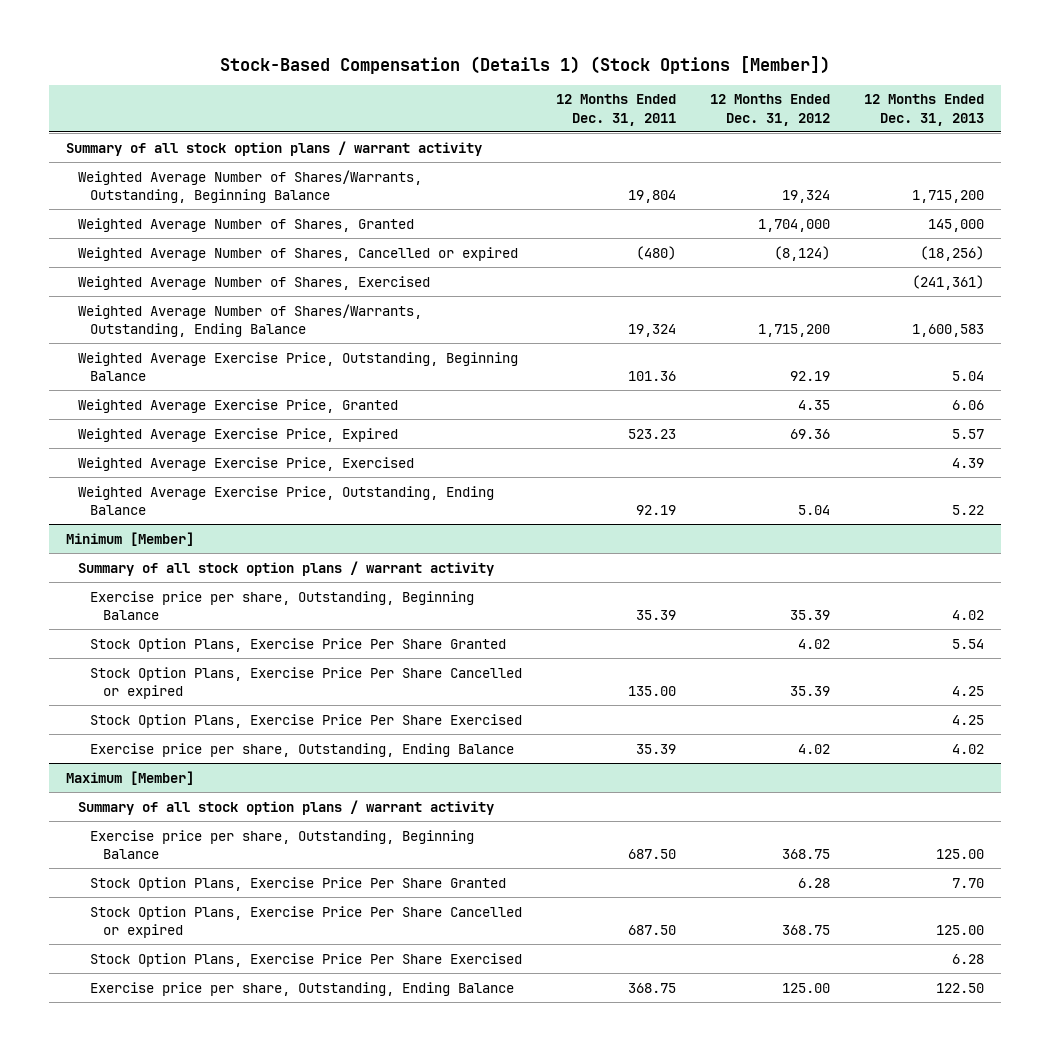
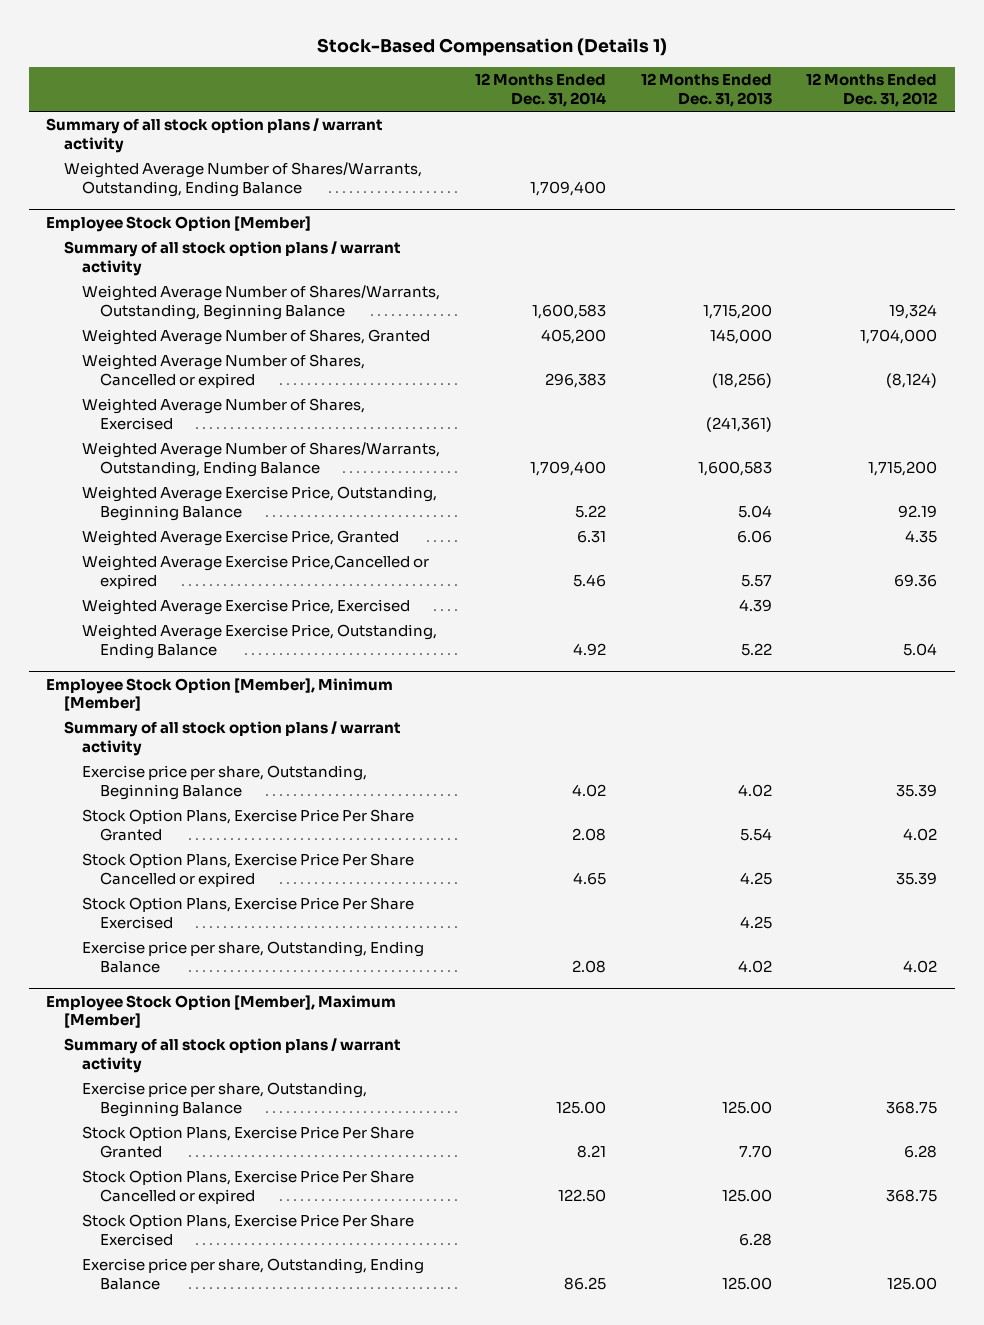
[219,55,830,74] Stock-Based Compensation (Details 1) (Stock Options [Member]) -> [316,38,667,57] Stock-Based Compensation (Details 1)
[556,94,677,126] 12 Months Ended Dec. 31, 2011 -> none
none -> [474,73,606,108] 12 Months Ended Dec. 31, 2014
none -> [64,162,423,197] Weighted Average Number of Shares/Warrants, Outstanding, Ending Balance
none -> [46,215,312,232] Employee Stock Option [Member]
none -> [64,241,402,276] Summary of all stock option plans / warrant activity
[78,427,399,442] Weighted Average Exercise Price, Expired -> [82,555,430,589] Weighted Average Exercise Price,Cancelled or expired
[65,531,194,546] Minimum [Member] -> none
none -> [46,677,394,712] Employee Stock Option [Member], Minimum [Member]
[65,770,194,785] Maximum [Member] -> none
none -> [46,994,397,1029] Employee Stock Option [Member], Maximum [Member]
[936,982,985,993] 122.50 -> [721,1276,772,1290] 125.00

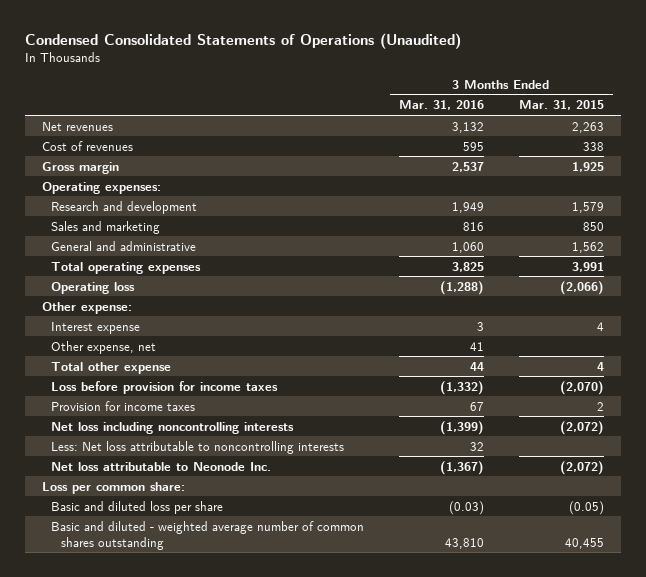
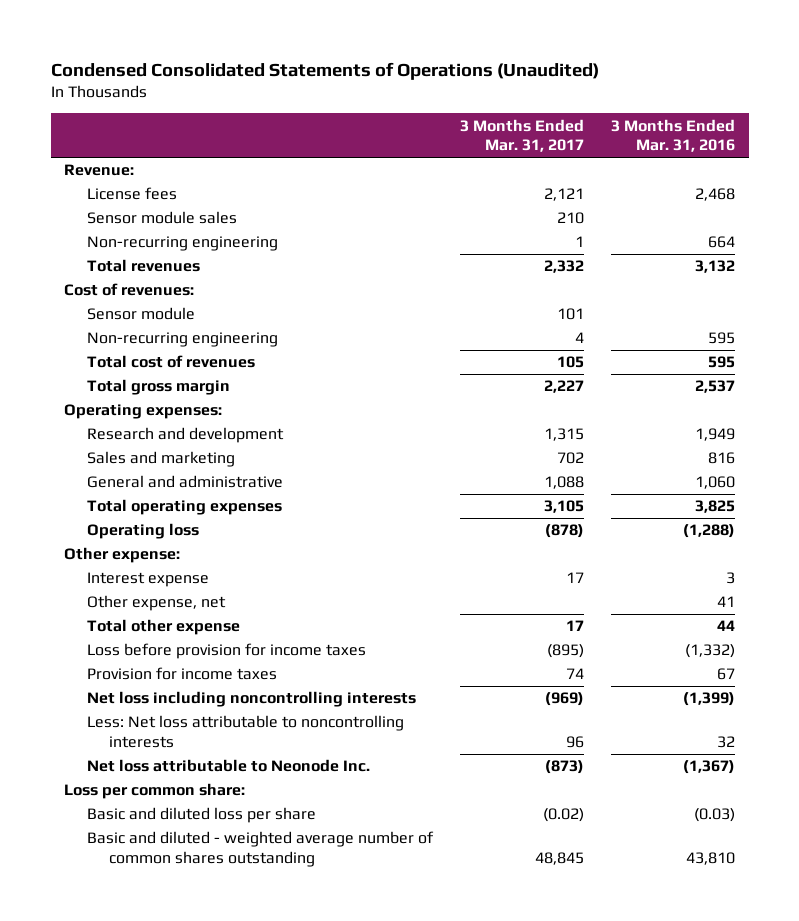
[518,100,604,111] Mar. 31, 2015 -> none
none -> [459,118,584,153] 3 Months Ended Mar. 31, 2017
none -> [64,164,135,177] Revenue:
none -> [86,187,177,201] License fees
none -> [86,211,237,225] Sensor module sales
none -> [86,236,278,252] Non-recurring engineering
[42,121,114,131] Net revenues -> [86,259,200,273] Total revenues
none -> [64,283,195,297] Cost of revenues:
none -> [86,307,195,321] Sensor module
none -> [86,332,278,348] Non-recurring engineering
[42,140,134,151] Cost of revenues -> [86,355,255,369] Total cost of revenues
[42,161,120,174] Gross margin -> [86,379,230,396] Total gross margin

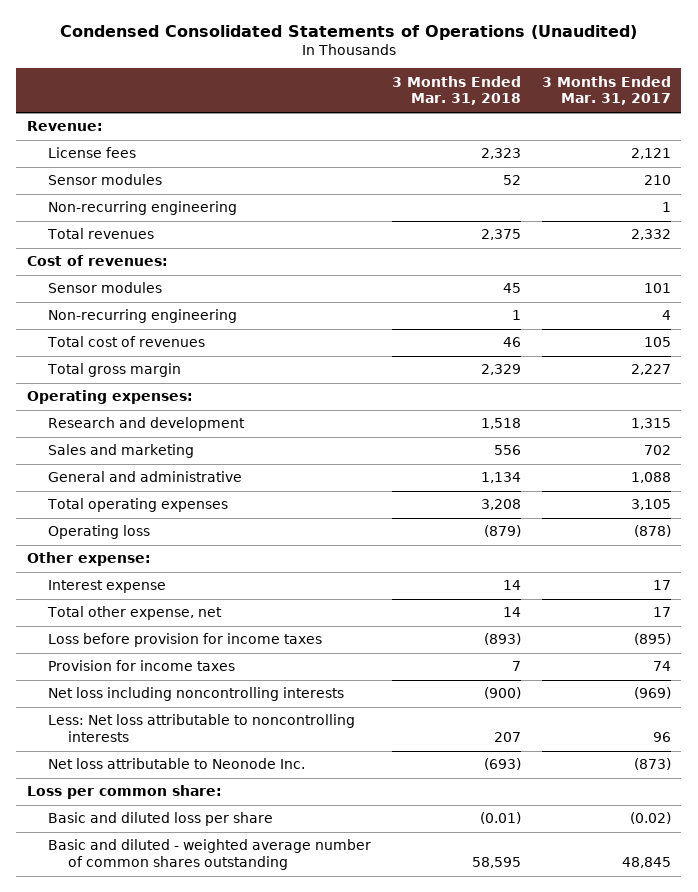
[611,118,736,153] 3 Months Ended Mar. 31, 2016 -> none
none -> [391,75,521,106] 3 Months Ended Mar. 31, 2018
[86,211,237,225] Sensor module sales -> [47,174,162,186] Sensor modules
[86,307,195,321] Sensor module -> [47,282,162,294] Sensor modules
[86,595,226,612] Other expense, net -> none
[86,619,240,636] Total other expense -> [46,606,222,621] Total other expense, net

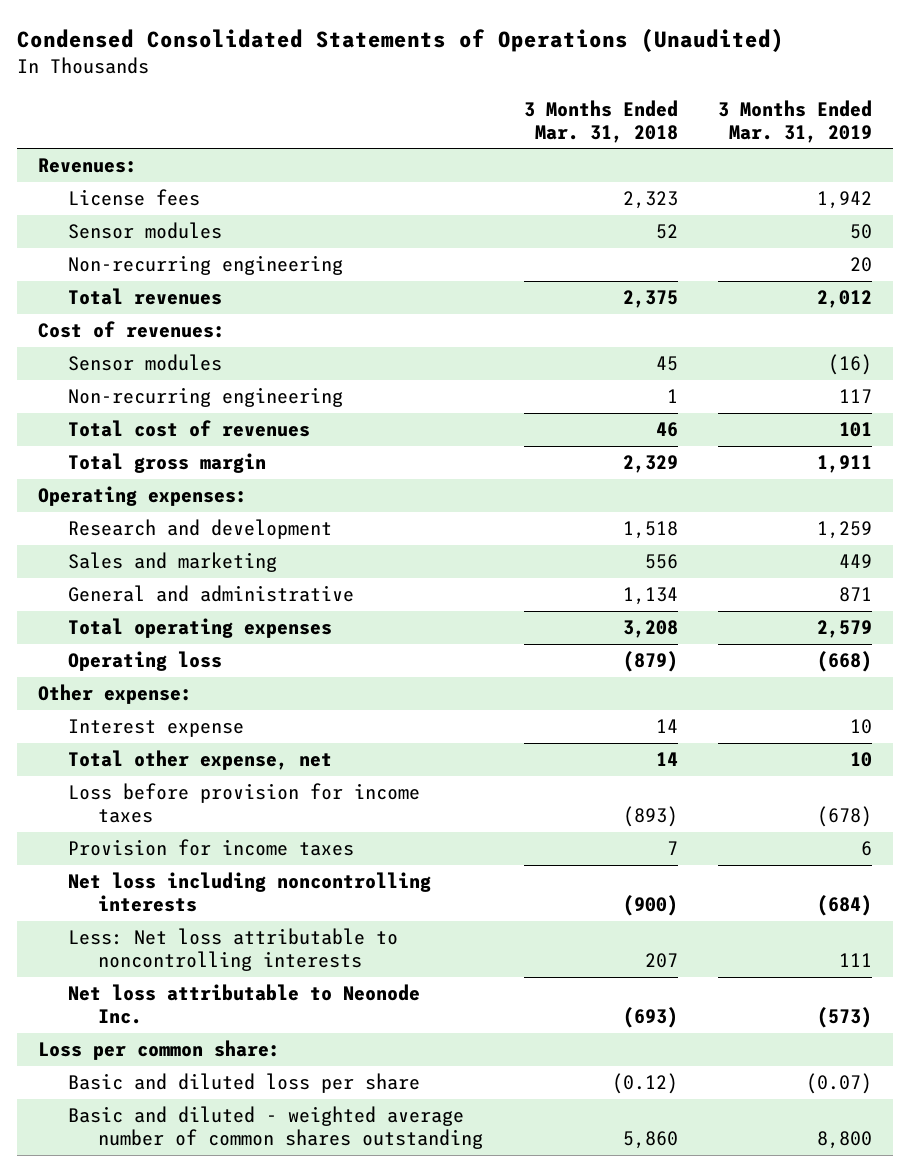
[541,75,671,106] 3 Months Ended Mar. 31, 2017 -> none
none -> [718,100,873,143] 3 Months Ended Mar. 31, 2019
[27,121,104,132] Revenue: -> [37,158,137,174] Revenues:
[479,812,521,825] (0.01) -> [611,1073,678,1095] (0.12)
[471,857,521,869] 58,595 -> [622,1130,678,1149] 5,860

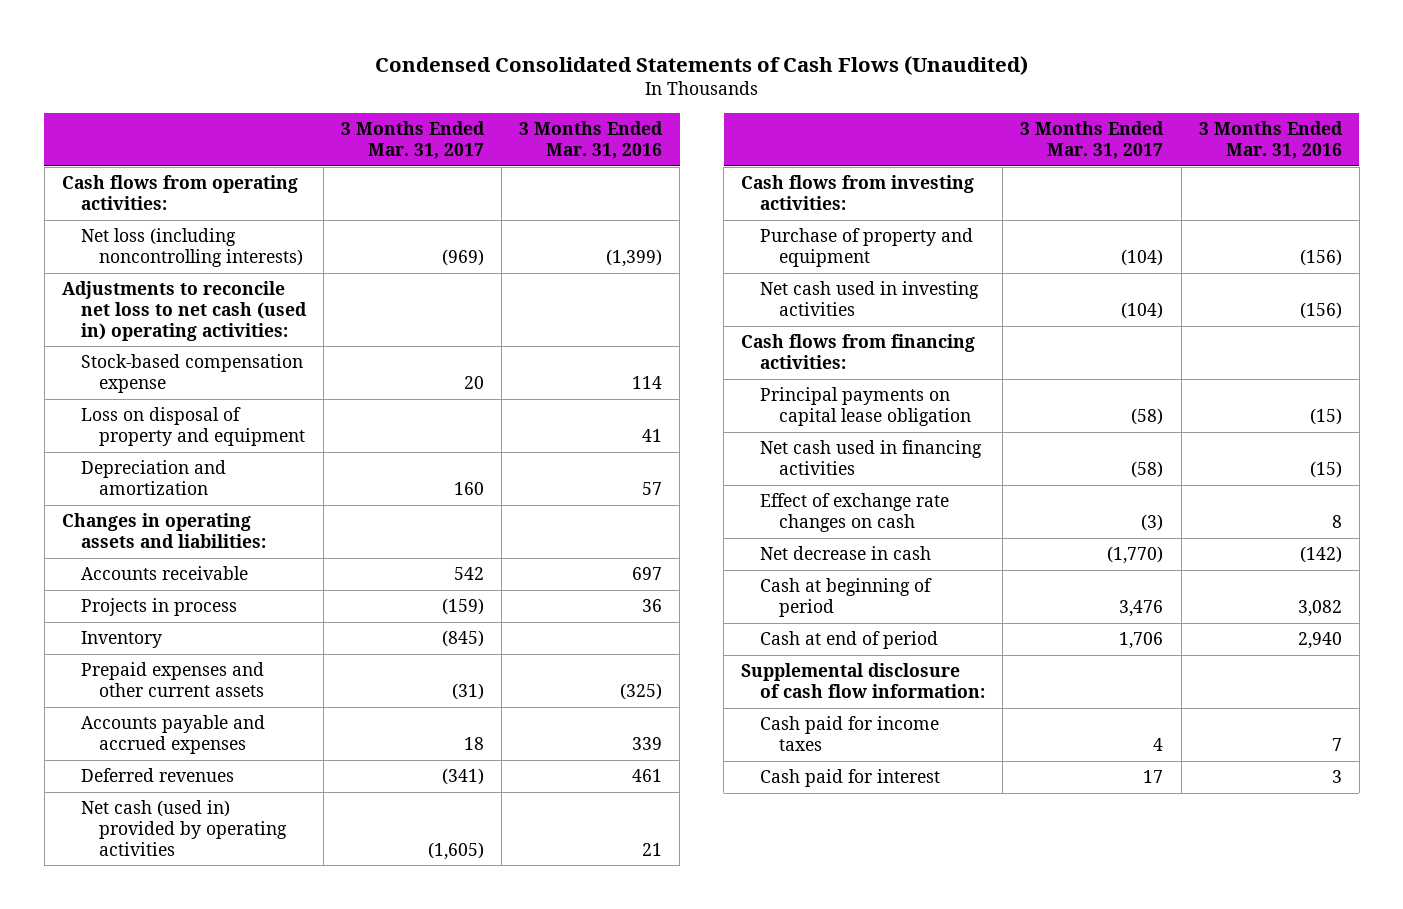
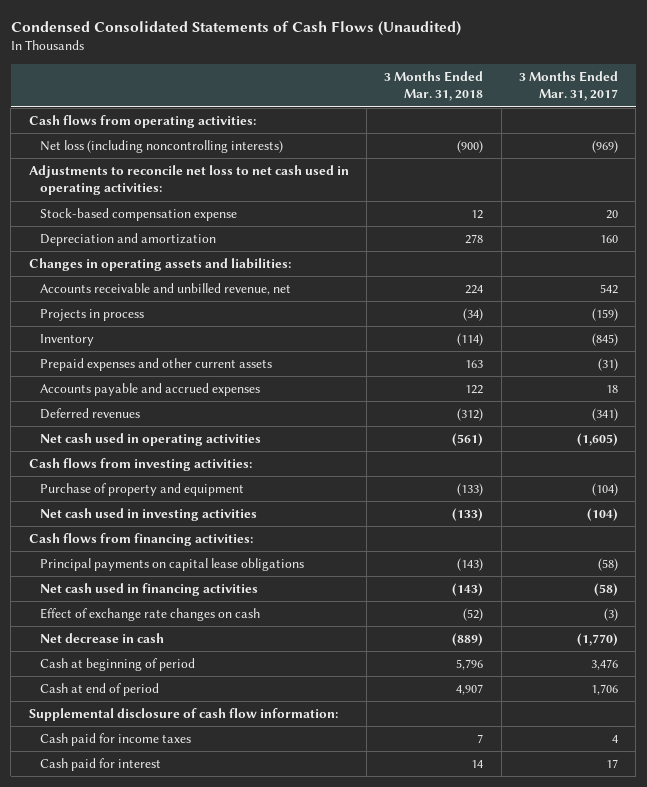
[519,121,664,159] 3 Months Ended Mar. 31, 2016 -> none
none -> [384,70,484,102] 3 Months Ended Mar. 31, 2018
[61,281,307,341] Adjustments to reconcile net loss to net cash (used in) operating activities: -> [28,165,349,196] Adjustments to reconcile net loss to net cash used in operating activities:
[80,407,306,446] Loss on disposal of property and equipment -> none
[80,566,248,581] Accounts receivable -> [39,283,291,296] Accounts receivable and unbilled revenue, net
[80,800,288,856] Net cash (used in) provided by operating activities -> [39,433,261,447] Net cash used in operating activities
[760,387,972,426] Principal payments on capital lease obligation -> [39,558,304,572] Principal payments on capital lease obligations

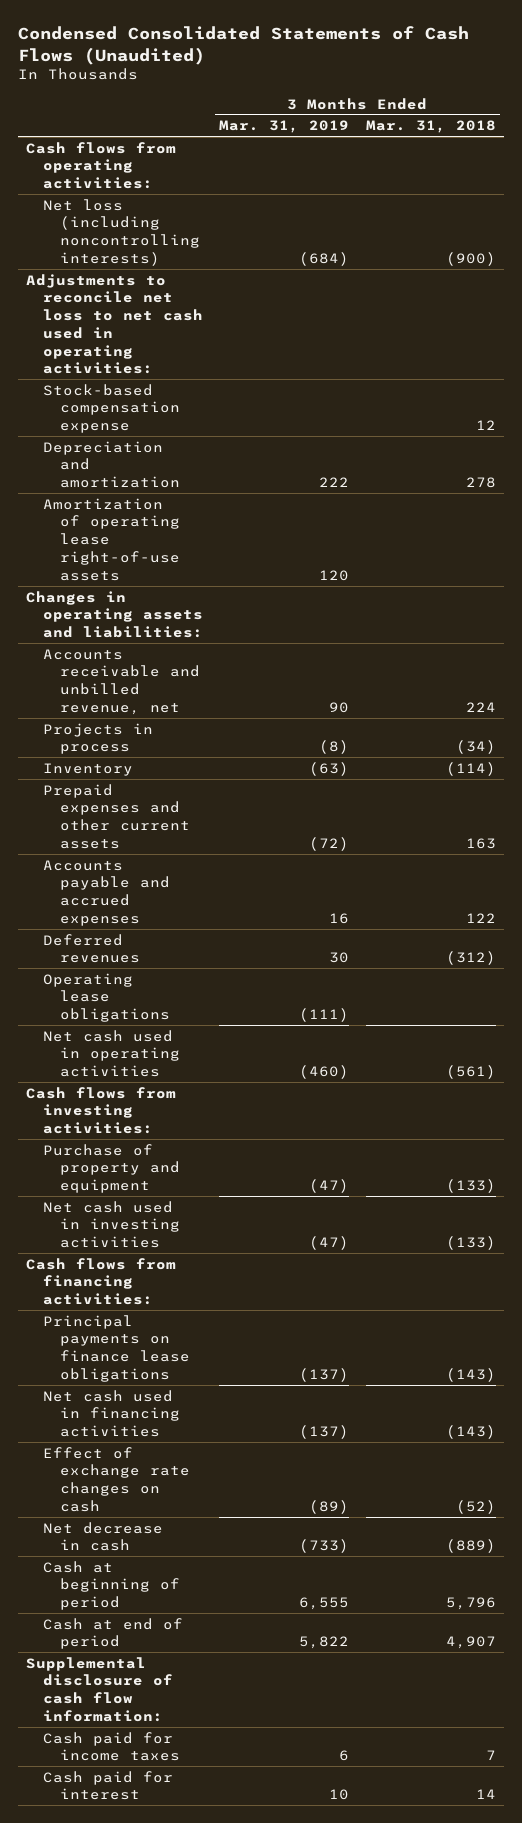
[518,70,618,102] 3 Months Ended Mar. 31, 2017 -> none
none -> [219,120,350,134] Mar. 31, 2019
none -> [43,497,180,581] Amortization of operating lease right-of-use assets
none -> [43,972,170,1023] Operating lease obligations
[39,558,304,572] Principal payments on capital lease obligations -> [43,1314,190,1382] Principal payments on finance lease obligations

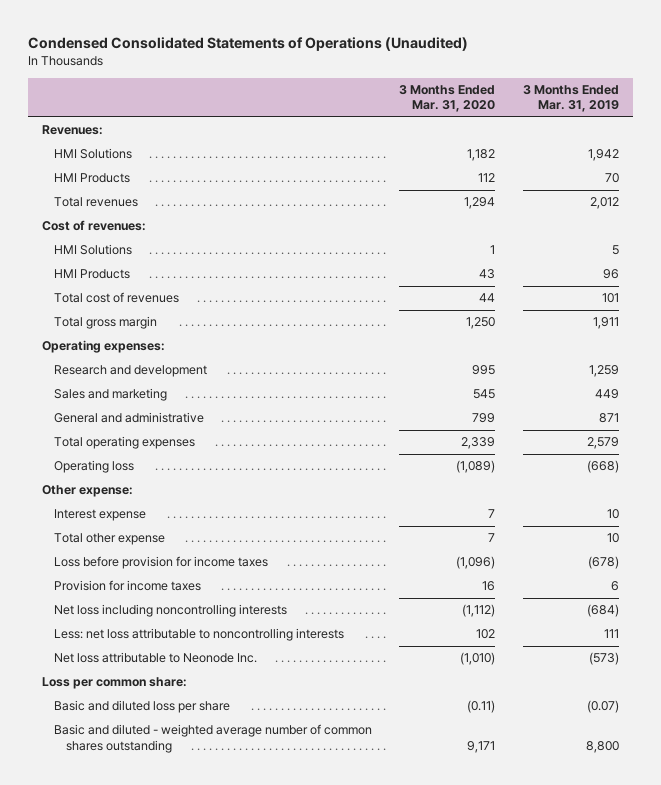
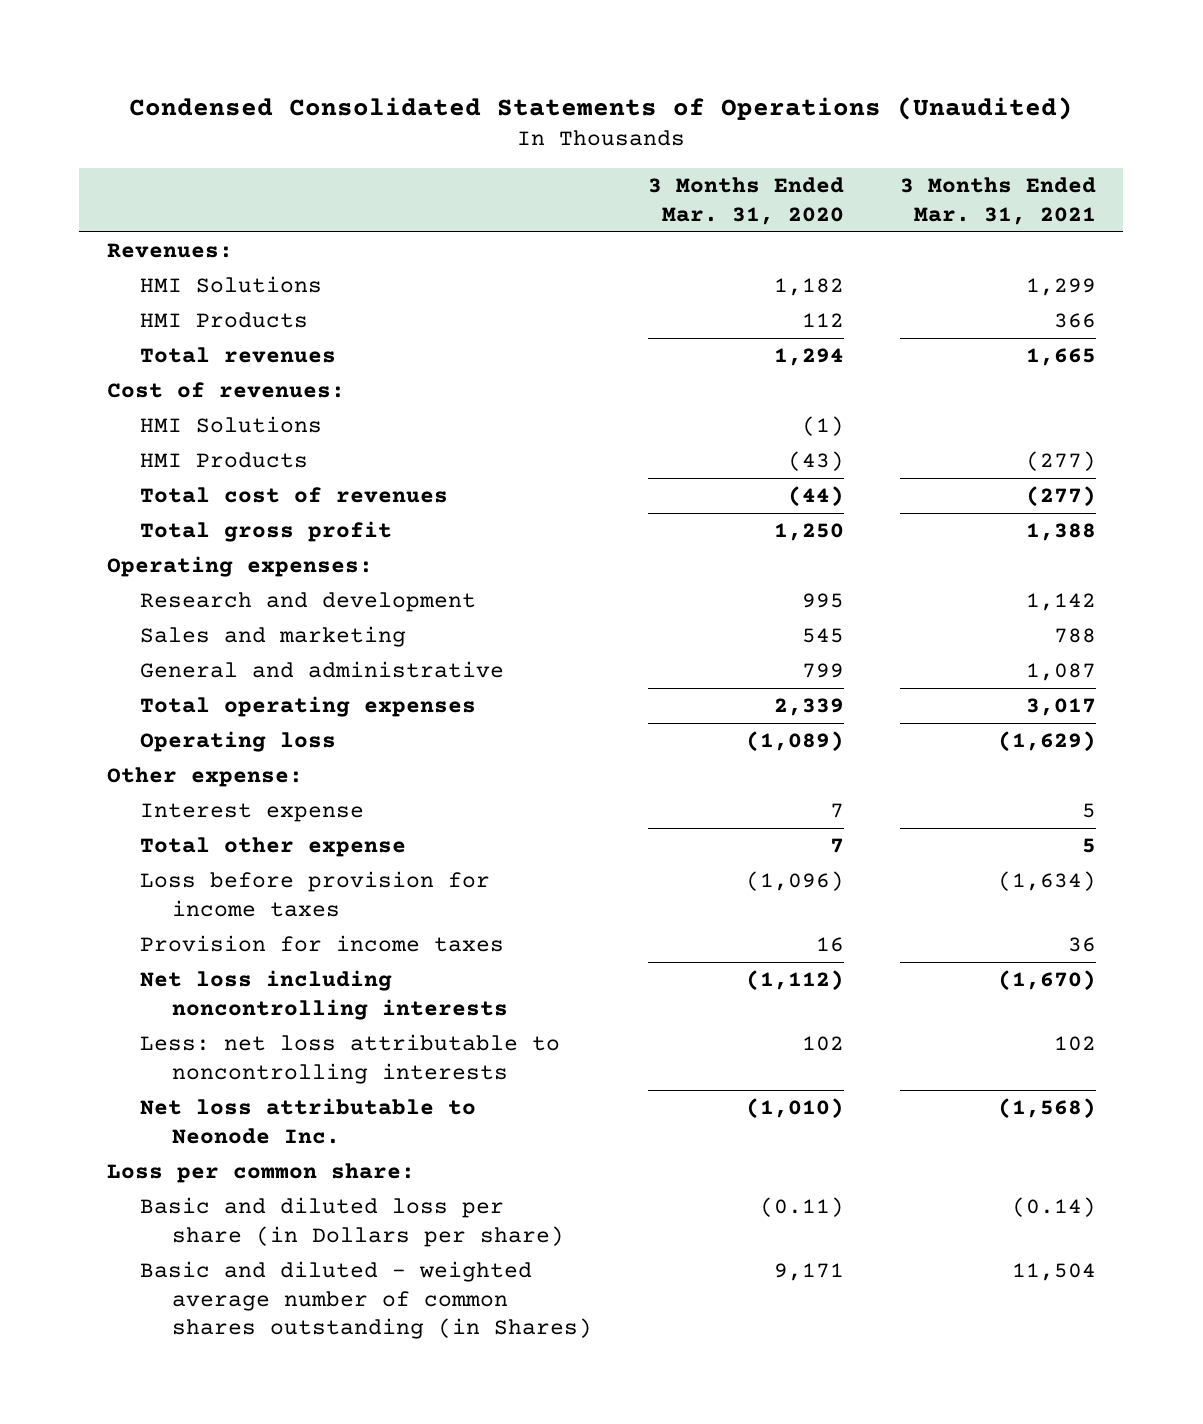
[523,85,620,113] 3 Months Ended Mar. 31, 2019 -> none
none -> [899,177,1096,225] 3 Months Ended Mar. 31, 2021
[490,245,496,255] 1 -> [801,416,844,437] (1)
[479,269,496,280] 43 -> [787,451,844,472] (43)
[479,293,496,303] 44 -> [787,486,844,508] (44)
[53,316,157,330] Total gross margin -> [139,521,392,543] Total gross profit
[53,700,230,714] Basic and diluted loss per share -> [139,1197,565,1247] Basic and diluted loss per share (in Dollars per share)
[53,724,372,753] Basic and diluted - weighted average number of common shares outstanding -> [139,1261,593,1340] Basic and diluted - weighted average number of common shares outstanding (in Shares)

